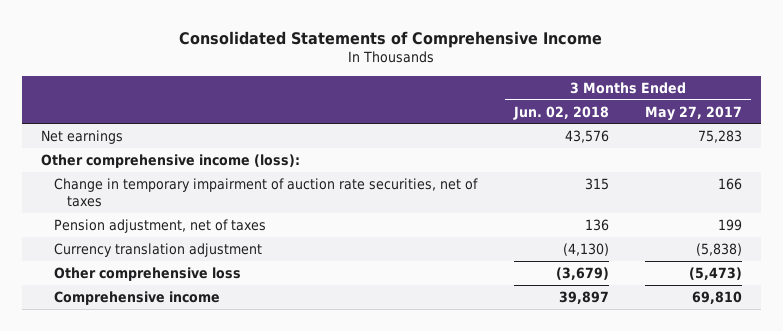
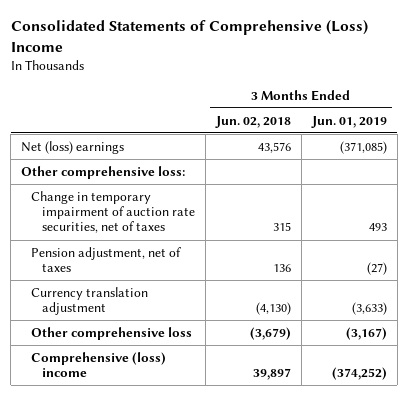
[179,30,603,48] Consolidated Statements of Comprehensive Income -> [10,20,368,52] Consolidated Statements of Comprehensive (Loss) Income
[645,105,743,121] May 27, 2017 -> none
none -> [310,115,387,128] Jun. 01, 2019
[40,129,123,144] Net earnings -> [21,140,125,154] Net (loss) earnings
[40,153,300,168] Other comprehensive income (loss): -> [21,165,186,179] Other comprehensive loss:
[54,290,221,305] Comprehensive income -> [31,351,167,378] Comprehensive (loss) income

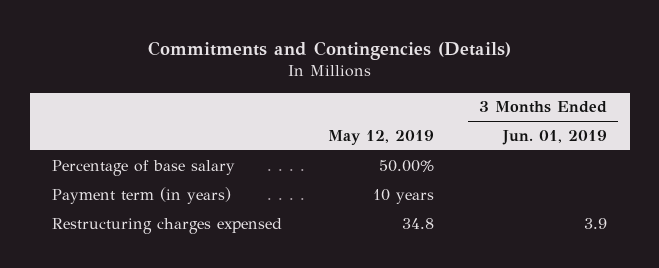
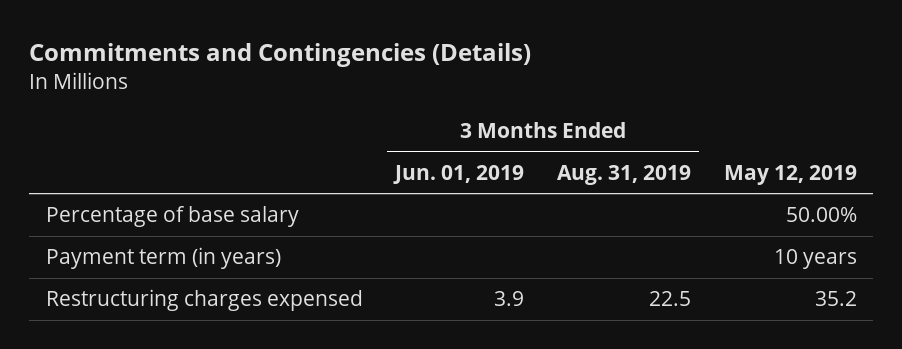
none -> [556,164,691,185] Aug. 31, 2019
[401,217,434,229] 34.8 -> [814,291,857,307] 35.2

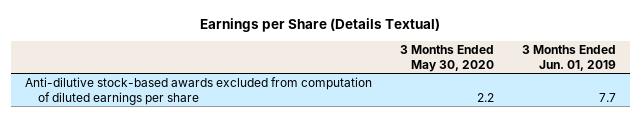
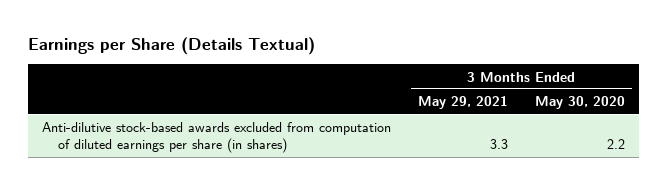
[521,45,616,71] 3 Months Ended Jun. 01, 2019 -> none
none -> [417,96,508,110] May 29, 2021
[24,77,372,105] Anti-dilutive stock-based awards excluded from computation of diluted earnings per share -> [41,122,391,154] Anti-dilutive stock-based awards excluded from computation of diluted earnings per share (in shares)

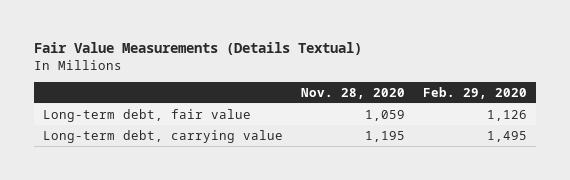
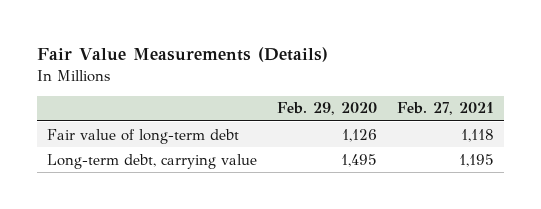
[34,42,363,56] Fair Value Measurements (Details Textual) -> [36,47,328,63] Fair Value Measurements (Details)
[300,87,405,99] Nov. 28, 2020 -> none
none -> [397,102,495,116] Feb. 27, 2021
[43,108,252,122] Long-term debt, fair value -> [46,128,239,144] Fair value of long-term debt

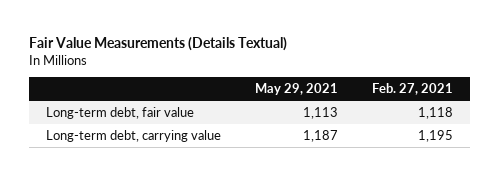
[36,47,328,63] Fair Value Measurements (Details) -> [29,37,288,52] Fair Value Measurements (Details Textual)
[277,102,378,116] Feb. 29, 2020 -> none
none -> [255,83,339,96] May 29, 2021
[46,128,239,144] Fair value of long-term debt -> [46,107,195,120] Long-term debt, fair value

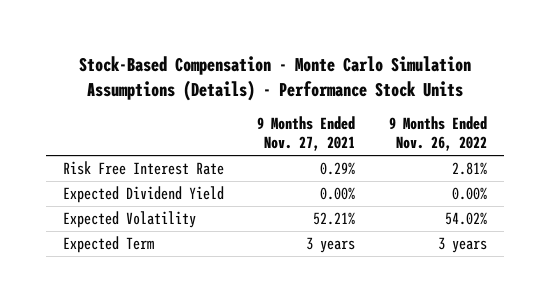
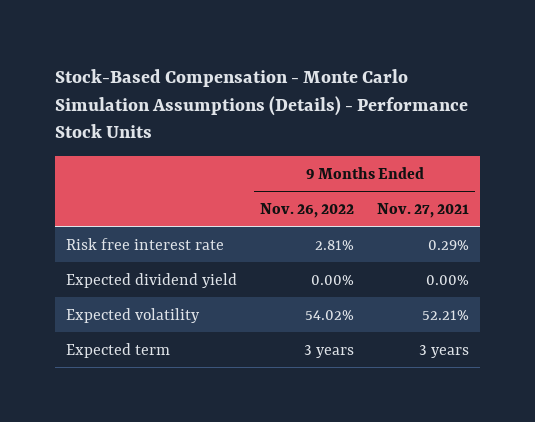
[62,160,224,175] Risk Free Interest Rate -> [66,237,225,250] Risk free interest rate
[62,185,224,203] Expected Dividend Yield -> [66,272,238,288] Expected dividend yield
[62,210,196,228] Expected Volatility -> [66,307,201,323] Expected volatility
[62,235,154,253] Expected Term -> [66,342,171,358] Expected term

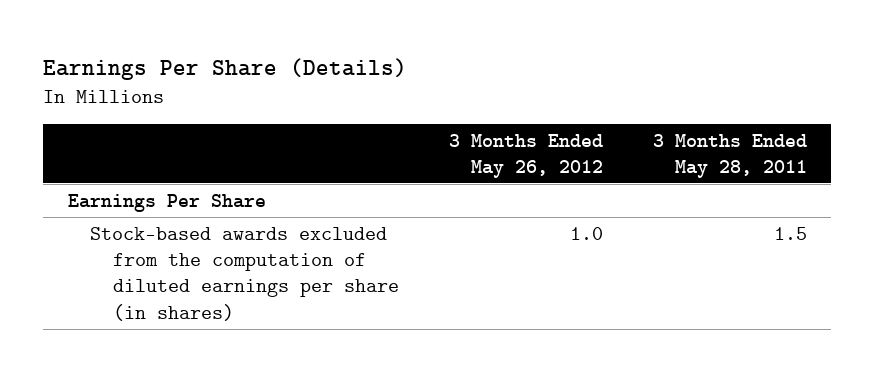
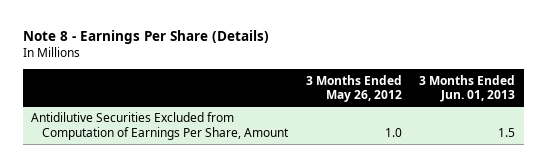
[42,58,407,81] Earnings Per Share (Details) -> [22,30,269,45] Note 8 - Earnings Per Share (Details)
[652,133,807,178] 3 Months Ended May 28, 2011 -> none
none -> [418,74,515,103] 3 Months Ended Jun. 01, 2013
[67,193,266,212] Earnings Per Share -> none
[90,226,399,321] Stock-based awards excluded from the computation of diluted earnings per share (in shares) -> [31,112,290,141] Antidilutive Securities Excluded from Computation of Earnings Per Share, Amount

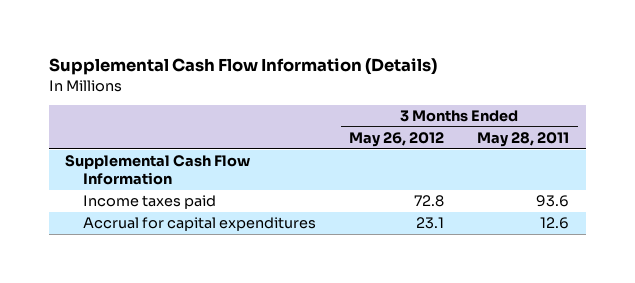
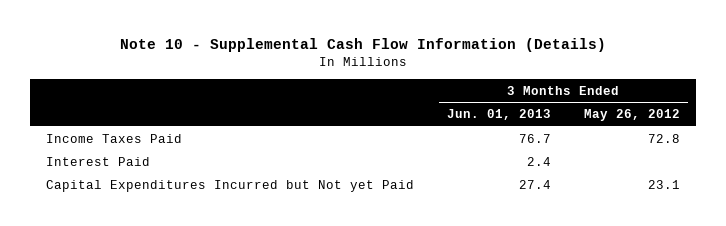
[48,58,437,76] Supplemental Cash Flow Information (Details) -> [120,38,607,53] Note 10 - Supplemental Cash Flow Information (Details)
[477,132,570,148] May 28, 2011 -> none
none -> [447,109,552,121] Jun. 01, 2013
[65,155,251,186] Supplemental Cash Flow Information -> none
[83,195,217,210] Income taxes paid -> [46,133,183,143] Income Taxes Paid
none -> [46,156,151,166] Interest Paid
[83,217,317,232] Accrual for capital expenditures -> [46,179,415,192] Capital Expenditures Incurred but Not yet Paid

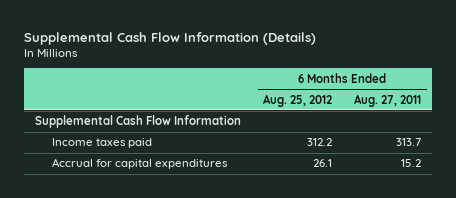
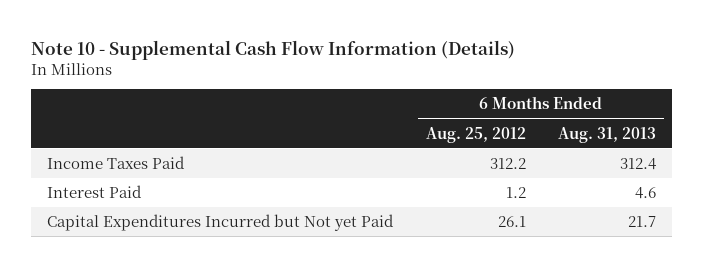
[24,31,317,45] Supplemental Cash Flow Information (Details) -> [31,39,516,60] Note 10 - Supplemental Cash Flow Information (Details)
[354,93,422,107] 6 Months Ended Aug. 27, 2011 -> none
none -> [557,126,656,143] Aug. 31, 2013
[35,115,242,129] Supplemental Cash Flow Information -> none
[52,138,153,149] Income taxes paid -> [47,156,186,170] Income Taxes Paid
none -> [47,185,143,199] Interest Paid
[52,158,229,170] Accrual for capital expenditures -> [47,214,395,232] Capital Expenditures Incurred but Not yet Paid

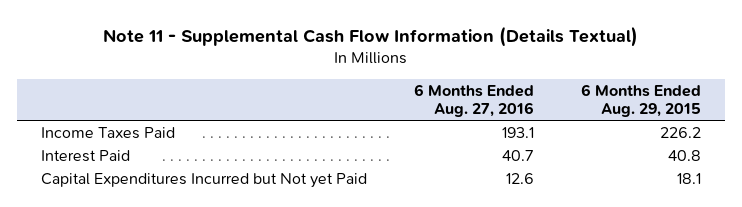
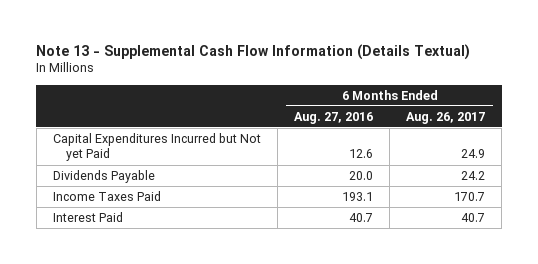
[102,25,638,47] Note 11 - Supplemental Cash Flow Information (Details Textual) -> [36,43,471,60] Note 13 - Supplemental Cash Flow Information (Details Textual)
[581,83,702,118] 6 Months Ended Aug. 29, 2015 -> none
none -> [406,111,486,124] Aug. 26, 2017
[40,172,367,188] Capital Expenditures Incurred but Not yet Paid -> [52,132,261,162] Capital Expenditures Incurred but Not yet Paid
none -> [52,169,155,183] Dividends Payable

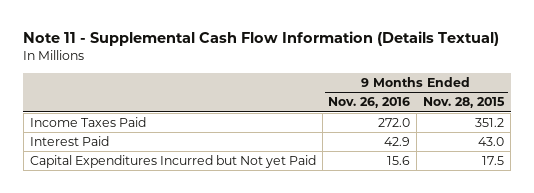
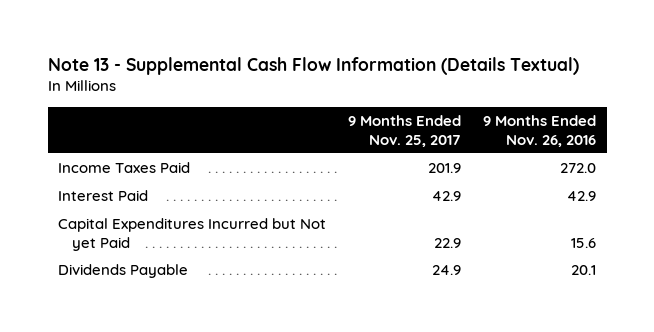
[23,30,500,46] Note 11 - Supplemental Cash Flow Information (Details Textual) -> [47,57,579,76] Note 13 - Supplemental Cash Flow Information (Details Textual)
[423,97,506,109] Nov. 28, 2015 -> none
none -> [348,114,462,147] 9 Months Ended Nov. 25, 2017
none -> [58,264,189,279] Dividends Payable

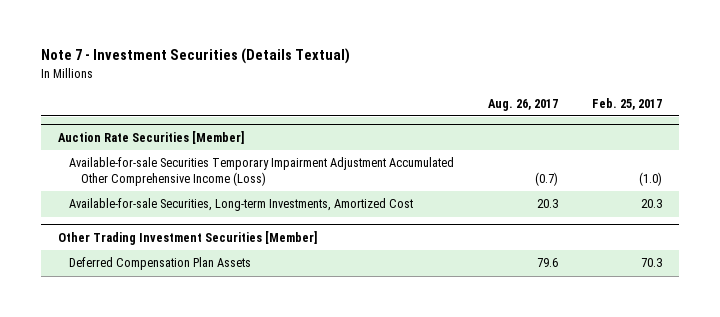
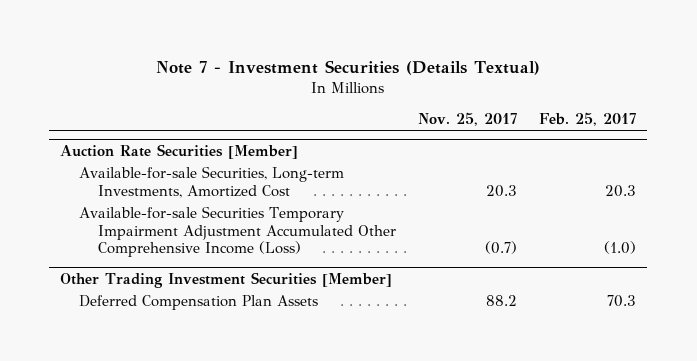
[488,98,559,111] Aug. 26, 2017 -> none
none -> [418,112,518,127] Nov. 25, 2017
[69,157,455,186] Available-for-sale Securities Temporary Impairment Adjustment Accumulated Other Comprehensive Income (Loss) -> [79,206,397,258] Available-for-sale Securities Temporary Impairment Adjustment Accumulated Other Comprehensive Income (Loss)

